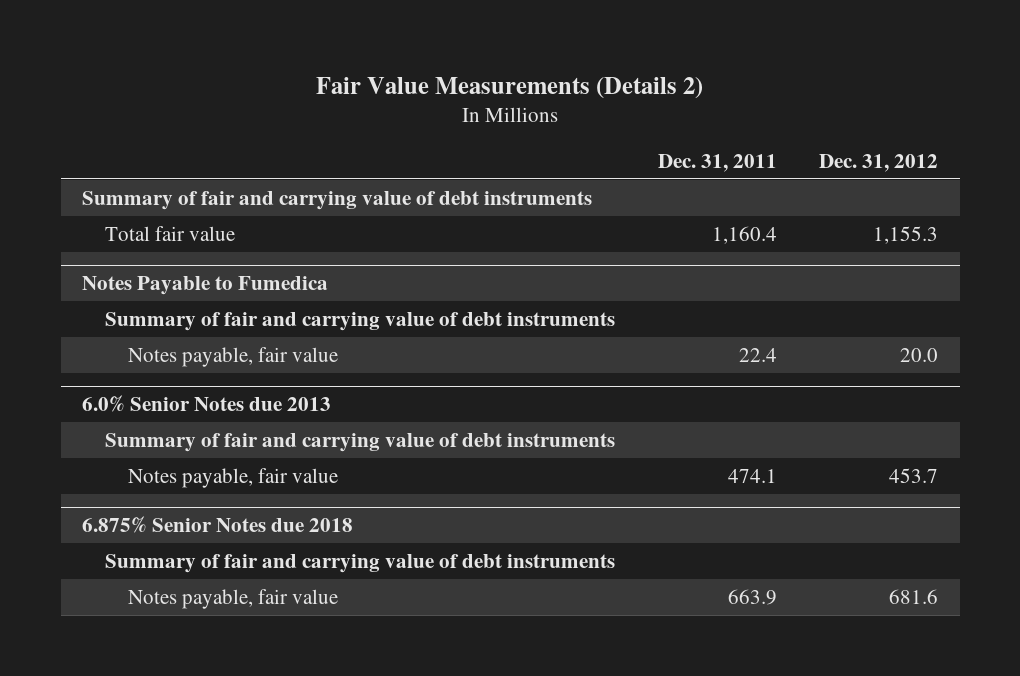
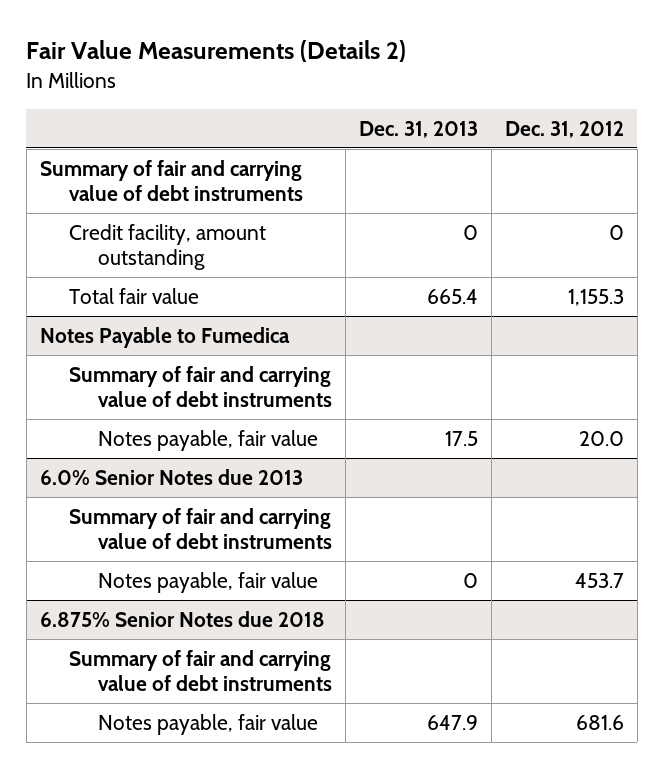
[657,153,777,172] Dec. 31, 2011 -> none
none -> [359,120,479,138] Dec. 31, 2013
none -> [68,223,266,271] Credit facility, amount outstanding

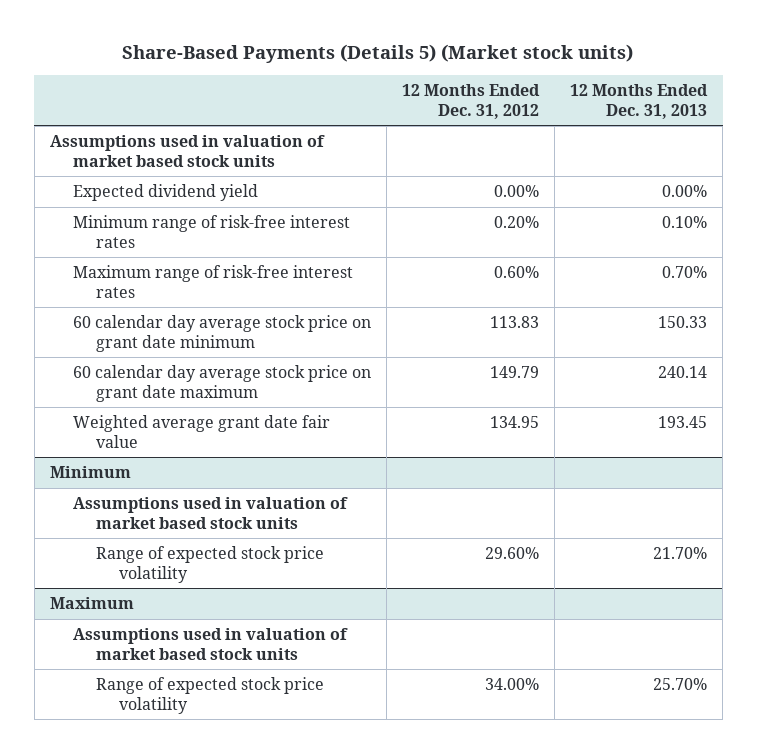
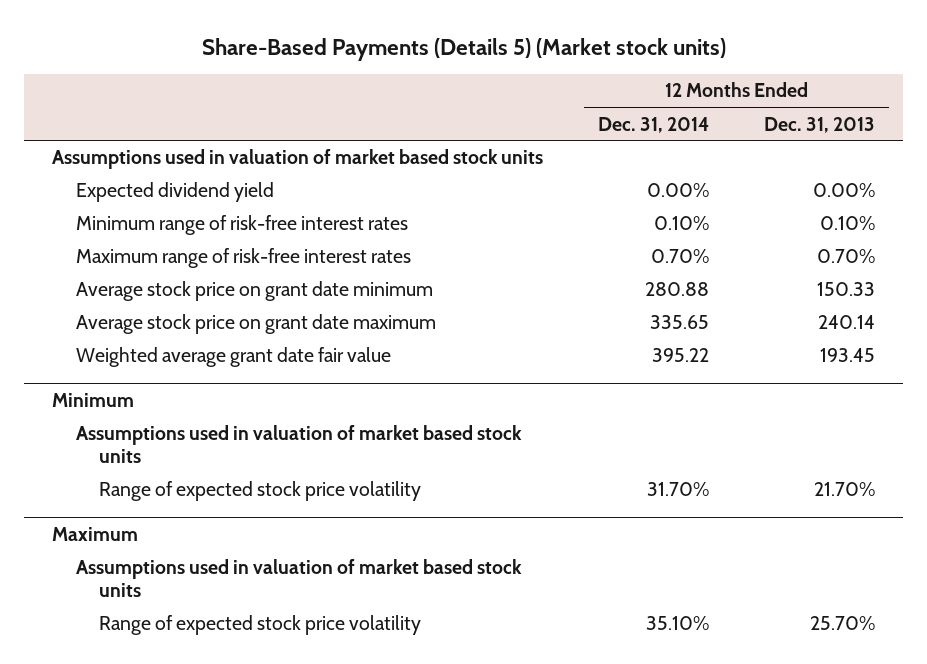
[401,84,540,119] 12 Months Ended Dec. 31, 2012 -> none
none -> [598,116,710,133] Dec. 31, 2014
[72,315,371,352] 60 calendar day average stock price on grant date minimum -> [75,281,433,302] Average stock price on grant date minimum
[72,365,371,402] 60 calendar day average stock price on grant date maximum -> [75,314,436,335] Average stock price on grant date maximum

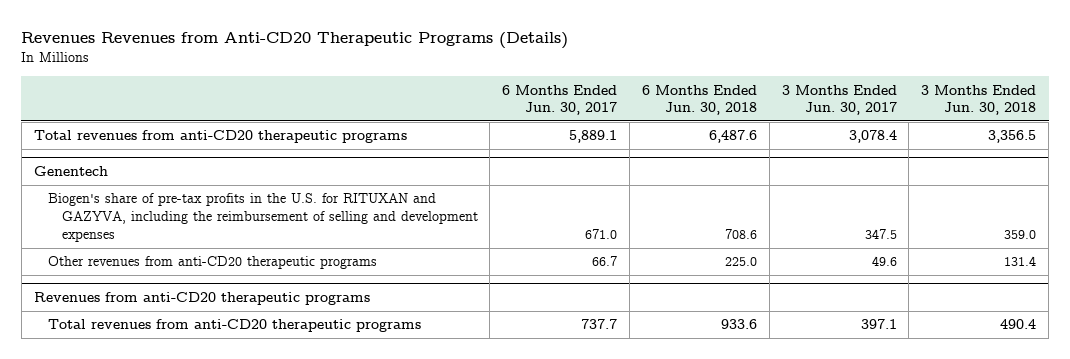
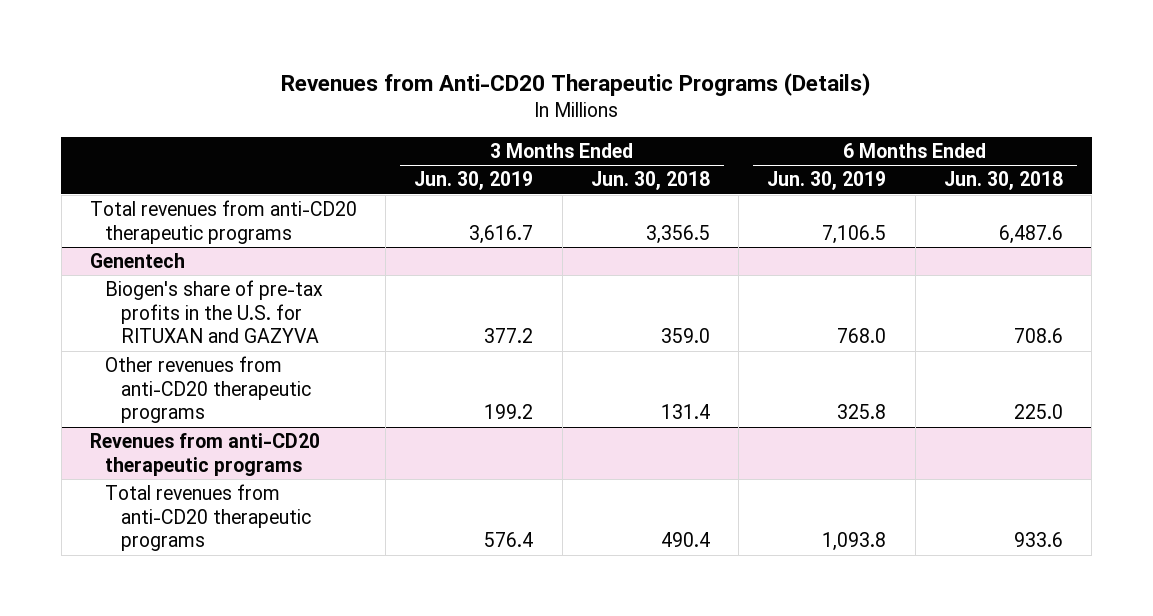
[21,32,569,50] Revenues Revenues from Anti-CD20 Therapeutic Programs (Details) -> [281,73,872,97] Revenues from Anti-CD20 Therapeutic Programs (Details)
[502,84,618,116] 6 Months Ended Jun. 30, 2017 -> none
[781,84,897,116] 3 Months Ended Jun. 30, 2017 -> none
none -> [414,171,534,191] Jun. 30, 2019
none -> [767,171,887,191] Jun. 30, 2019
[47,193,478,242] Biogen's share of pre-tax profits in the U.S. for RITUXAN and GAZYVA, including the reimbursement of selling and development expenses -> [105,280,324,344] Biogen's share of pre-tax profits in the U.S. for RITUXAN and GAZYVA

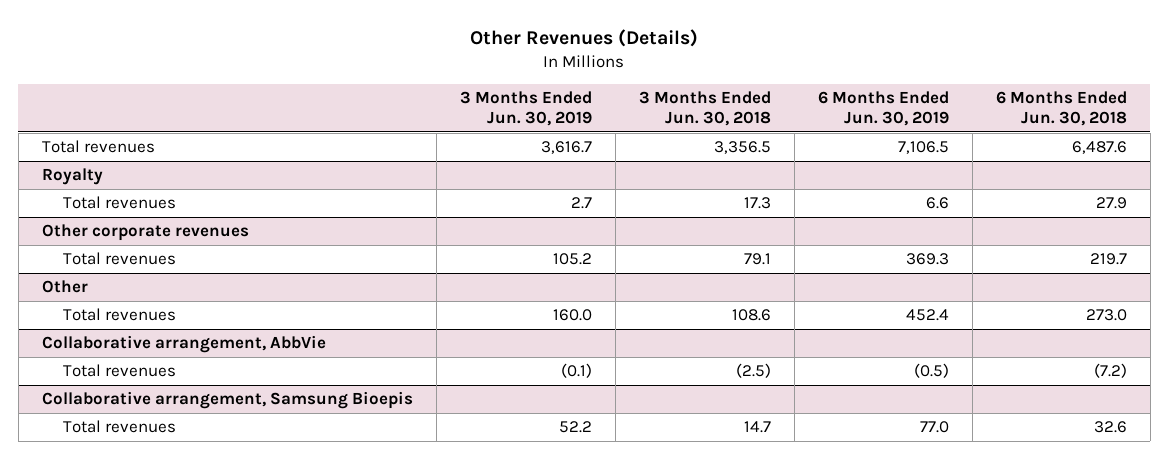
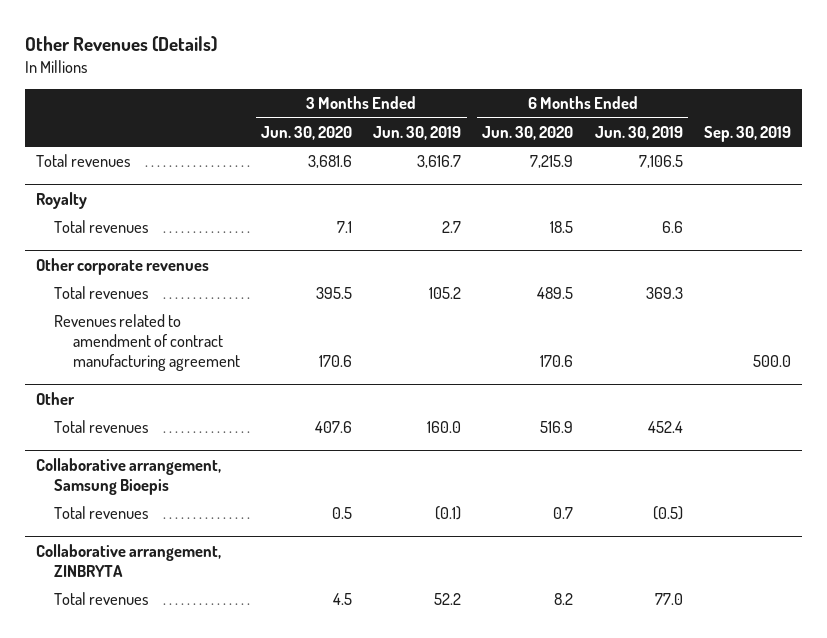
[638,91,771,127] 3 Months Ended Jun. 30, 2018 -> none
[995,91,1127,127] 6 Months Ended Jun. 30, 2018 -> none
none -> [261,125,353,140] Jun. 30, 2020
none -> [482,125,574,140] Jun. 30, 2020
none -> [703,125,791,142] Sep. 30, 2019
none -> [54,314,240,371] Revenues related to amendment of contract manufacturing agreement
[41,335,326,354] Collaborative arrangement, AbbVie -> none
[62,364,176,378] Total revenues -> none
none -> [54,506,149,520] Total revenues
none -> [35,544,221,577] Collaborative arrangement, ZINBRYTA

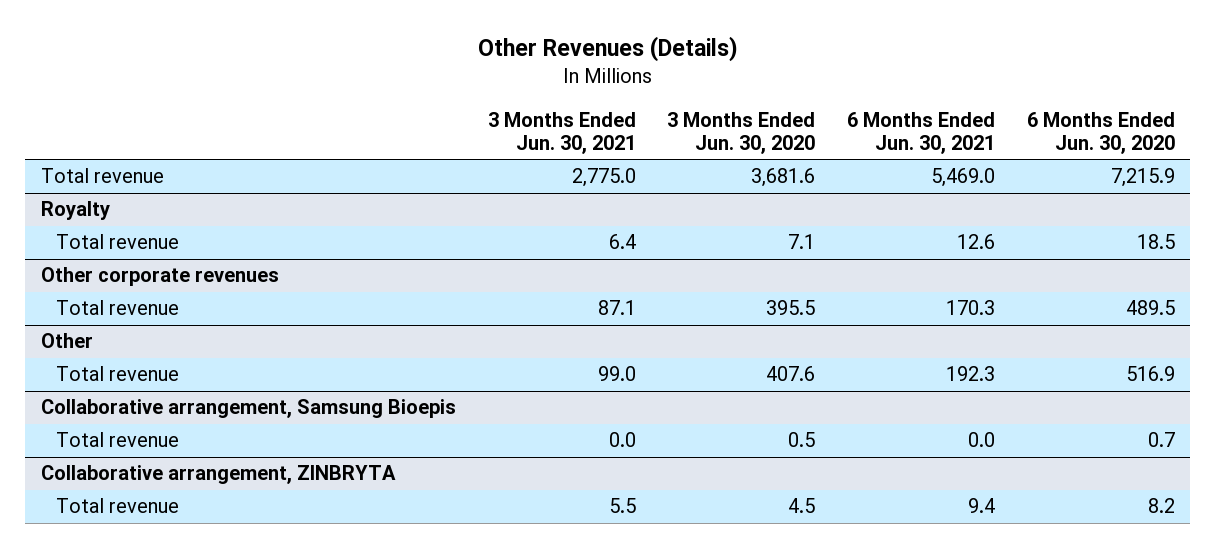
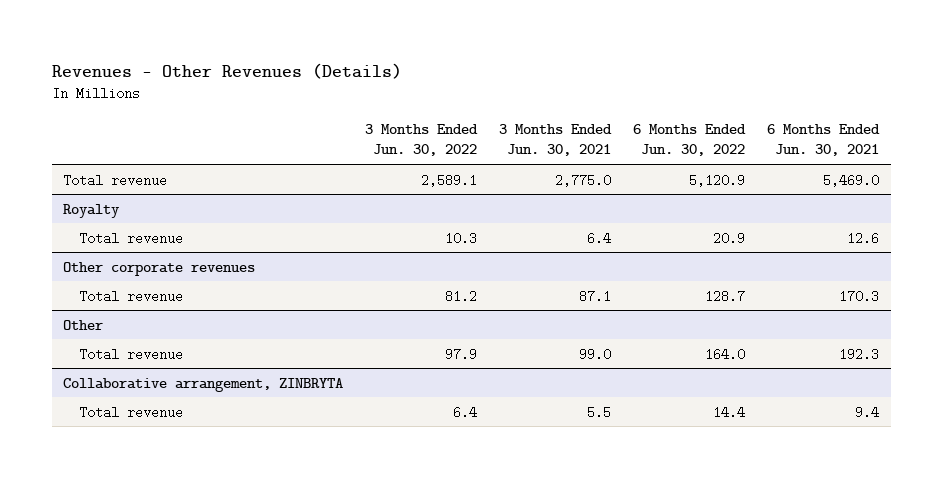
[477,36,738,63] Other Revenues (Details) -> [51,62,402,79] Revenues - Other Revenues (Details)
[667,111,816,155] 3 Months Ended Jun. 30, 2020 -> none
[1026,111,1175,155] 6 Months Ended Jun. 30, 2020 -> none
none -> [364,124,478,157] 3 Months Ended Jun. 30, 2022
none -> [633,124,747,157] 6 Months Ended Jun. 30, 2022
[40,399,456,419] Collaborative arrangement, Samsung Bioepis -> none
[55,432,179,448] Total revenue -> none

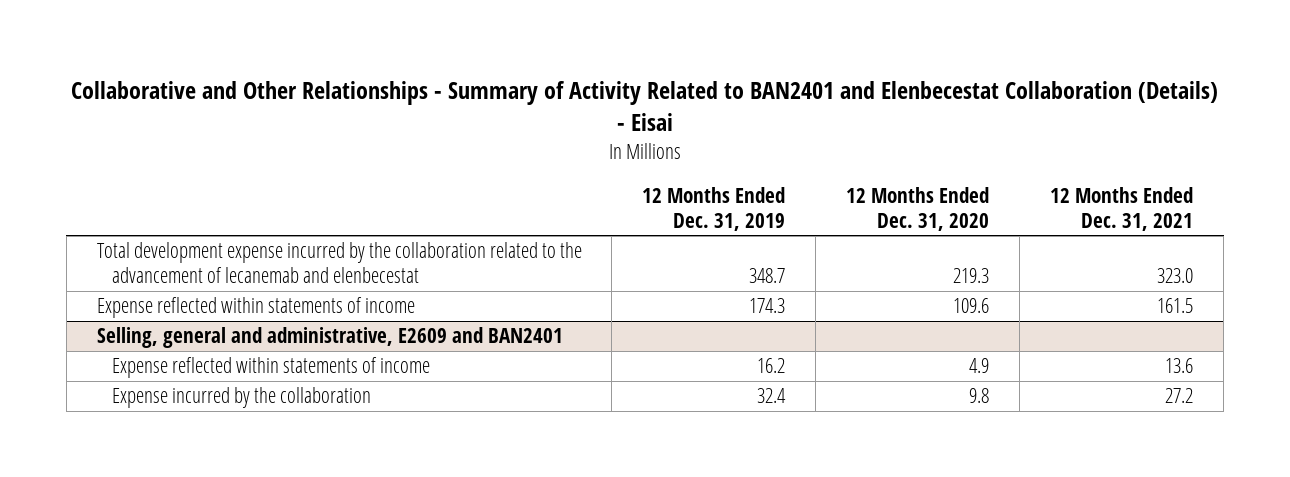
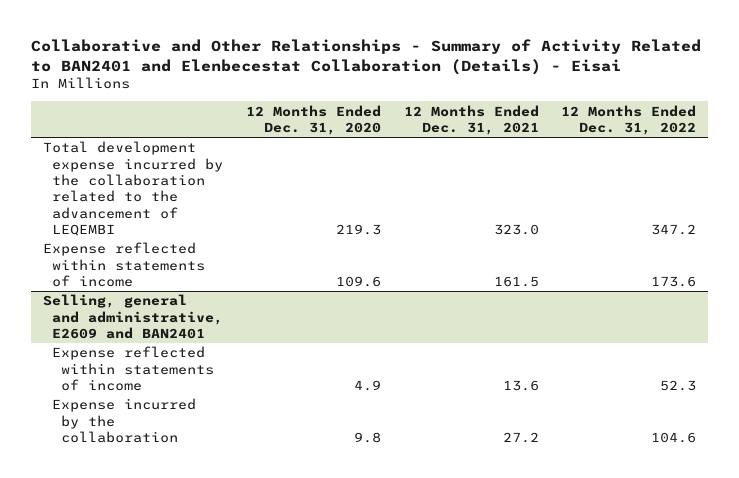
[642,186,786,231] 12 Months Ended Dec. 31, 2019 -> none
none -> [561,104,697,135] 12 Months Ended Dec. 31, 2022
[96,242,582,284] Total development expense incurred by the collaboration related to the advancement of lecanemab and elenbecestat -> [42,141,224,237] Total development expense incurred by the collaboration related to the advancement of LEQEMBI

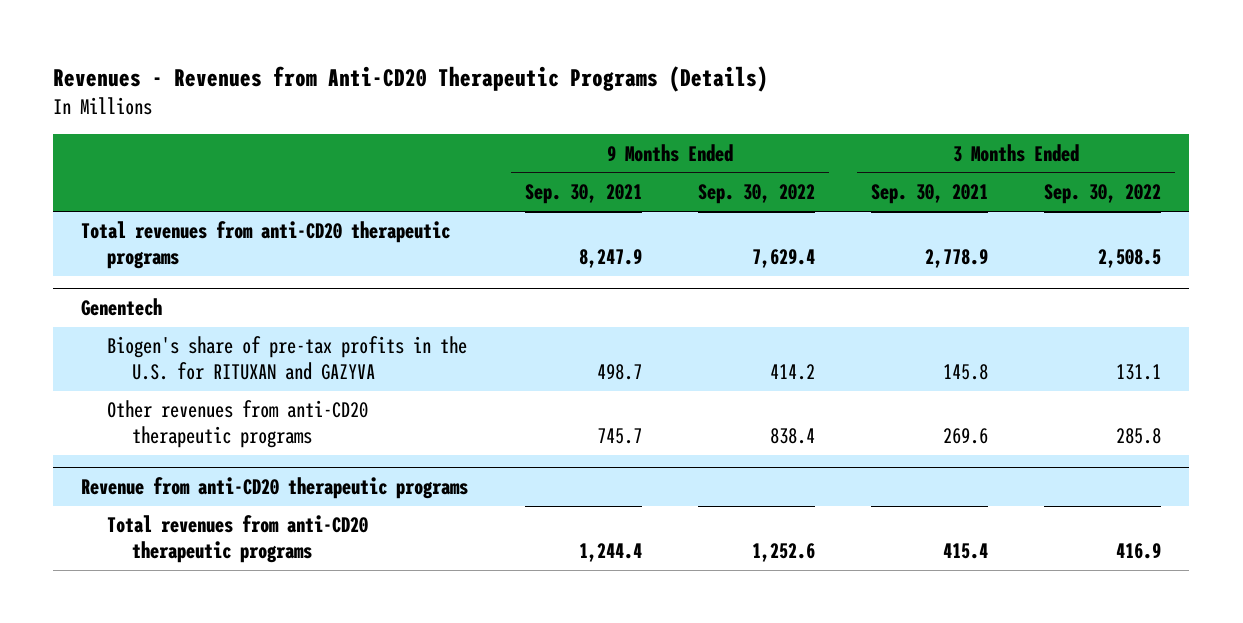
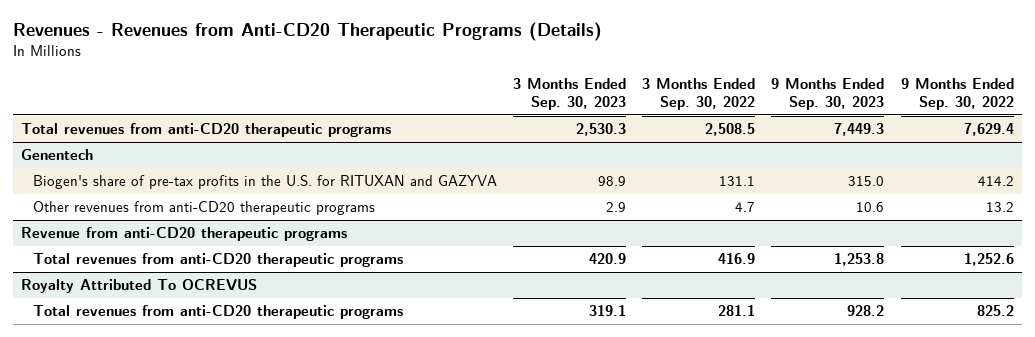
[524,184,642,205] Sep. 30, 2021 -> none
[870,184,988,205] Sep. 30, 2021 -> none
none -> [512,78,626,111] 3 Months Ended Sep. 30, 2023
none -> [771,78,885,111] 9 Months Ended Sep. 30, 2023
[769,428,815,445] 838.4 -> [985,202,1014,213] 13.2
[1116,428,1162,445] 285.8 -> [735,202,756,213] 4.7
none -> [21,279,258,294] Royalty Attributed To OCREVUS
none -> [32,305,403,320] Total revenues from anti-CD20 therapeutic programs

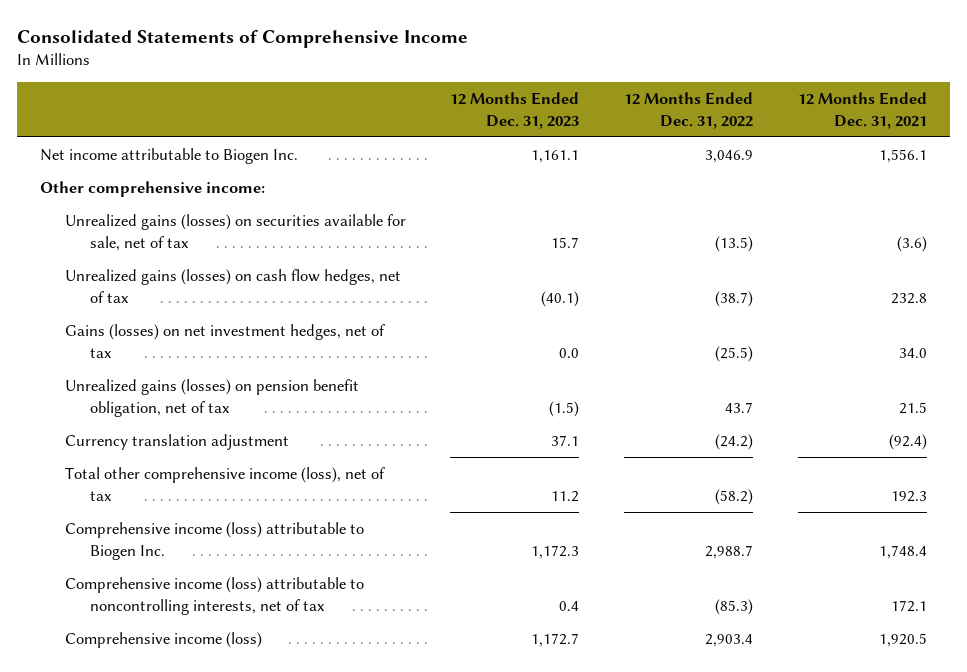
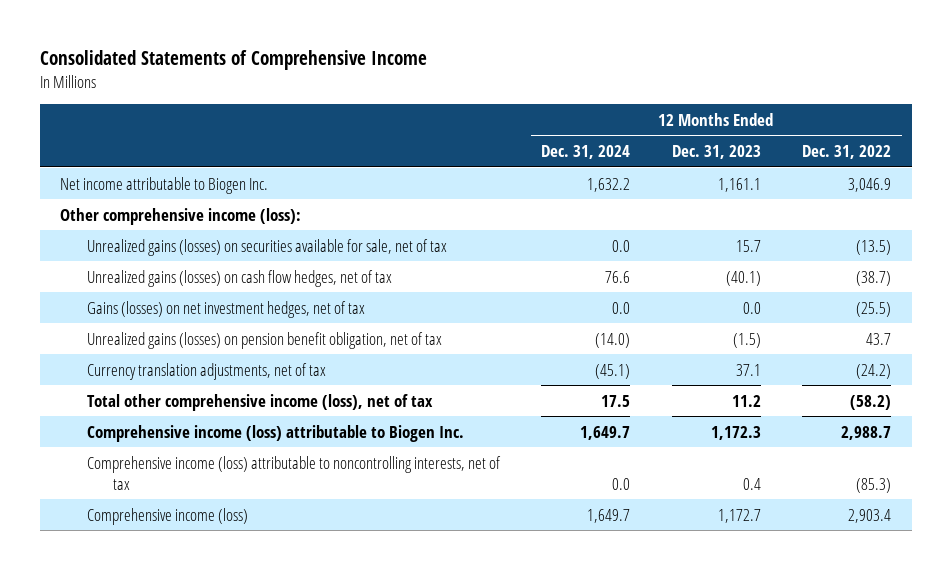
[798,92,928,129] 12 Months Ended Dec. 31, 2021 -> none
none -> [541,145,631,160] Dec. 31, 2024
[39,181,265,198] Other comprehensive income: -> [60,207,302,225] Other comprehensive income (loss):
[64,434,289,451] Currency translation adjustment -> [86,362,326,380] Currency translation adjustments, net of tax

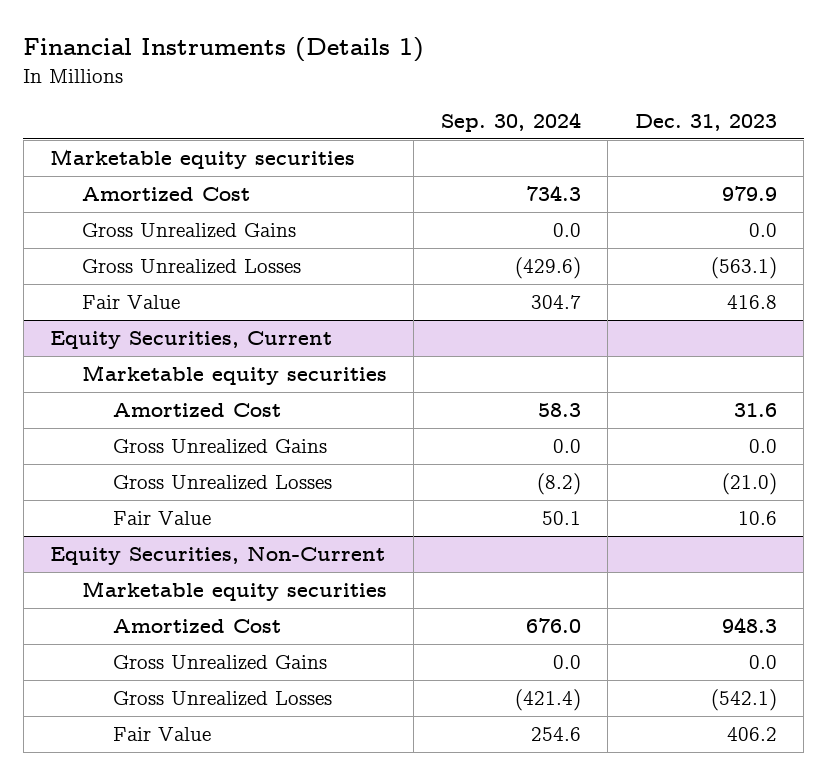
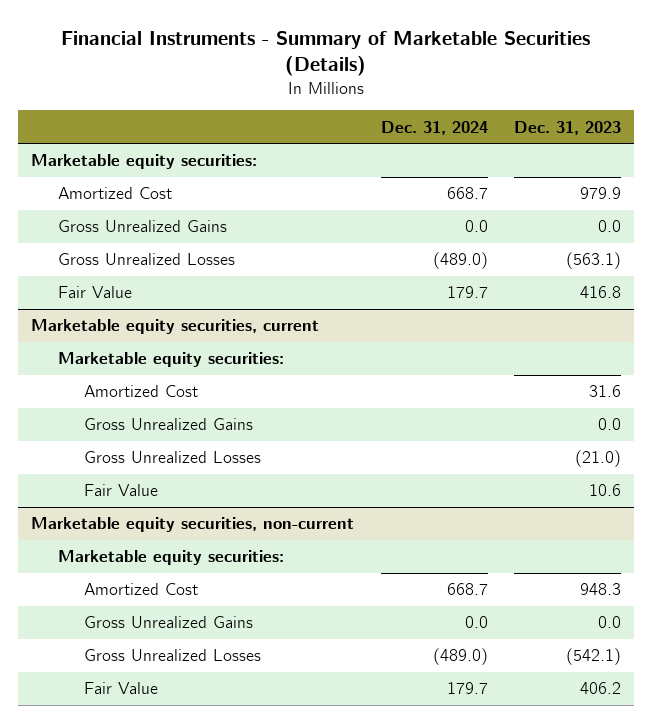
[23,37,425,63] Financial Instruments (Details 1) -> [61,30,591,76] Financial Instruments - Summary of Marketable Securities (Details)
[440,112,581,133] Sep. 30, 2024 -> none
none -> [380,120,488,135] Dec. 31, 2024
[50,148,356,169] Marketable equity securities -> [31,154,258,170] Marketable equity securities:
[50,330,333,349] Equity Securities, Current -> [31,319,320,335] Marketable equity securities, current
[81,364,387,385] Marketable equity securities -> [57,352,284,368] Marketable equity securities:
[50,545,386,565] Equity Securities, Non-Current -> [31,517,355,533] Marketable equity securities, non-current
[81,580,387,601] Marketable equity securities -> [57,550,284,566] Marketable equity securities:

